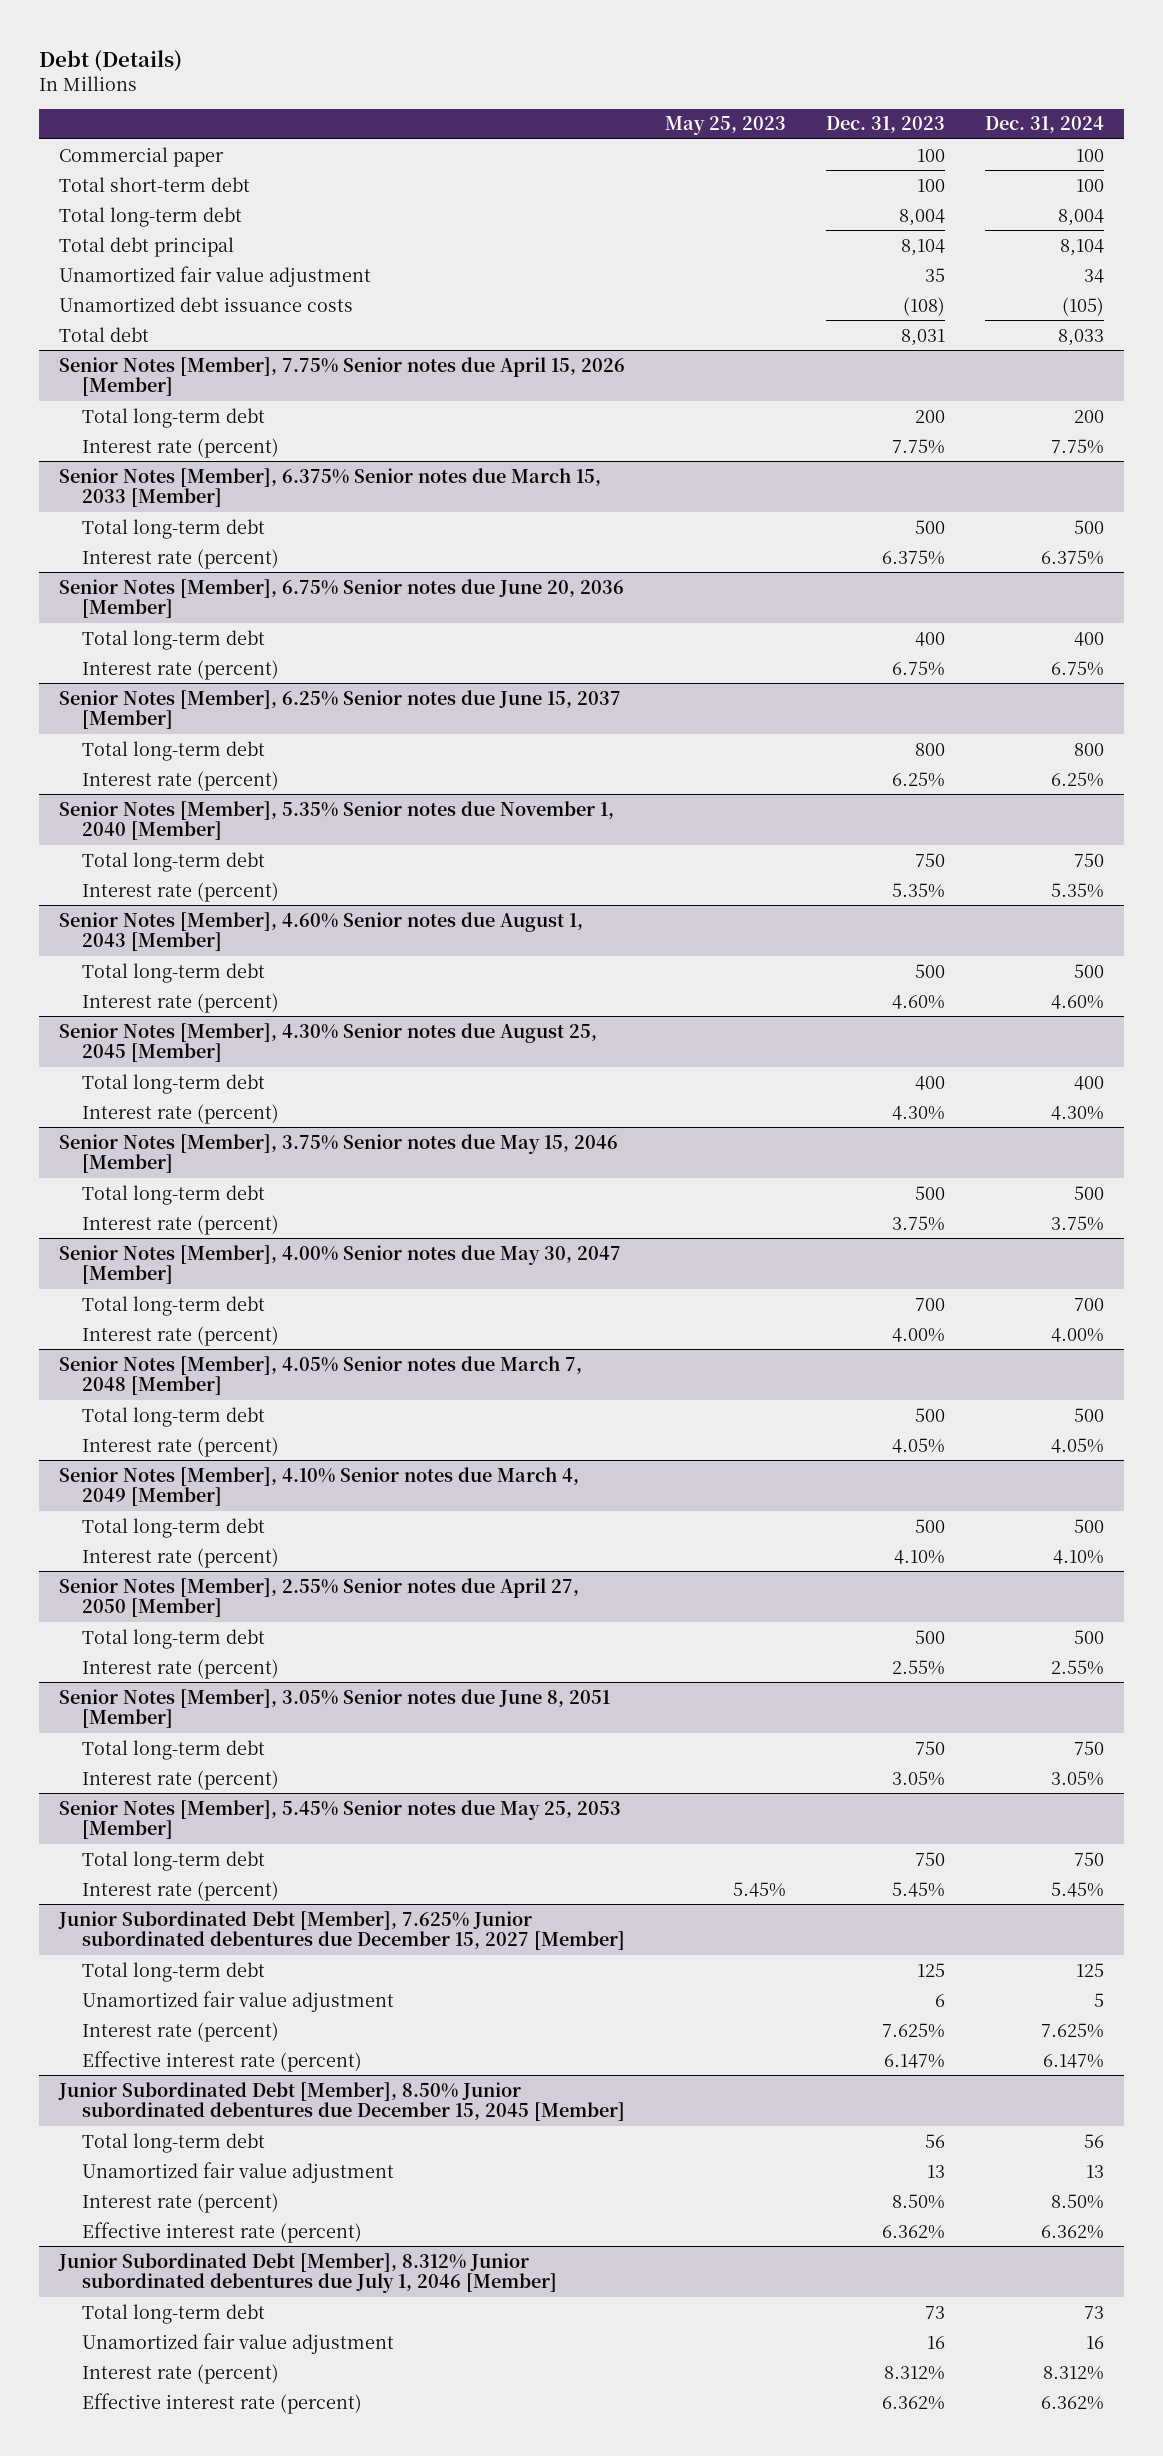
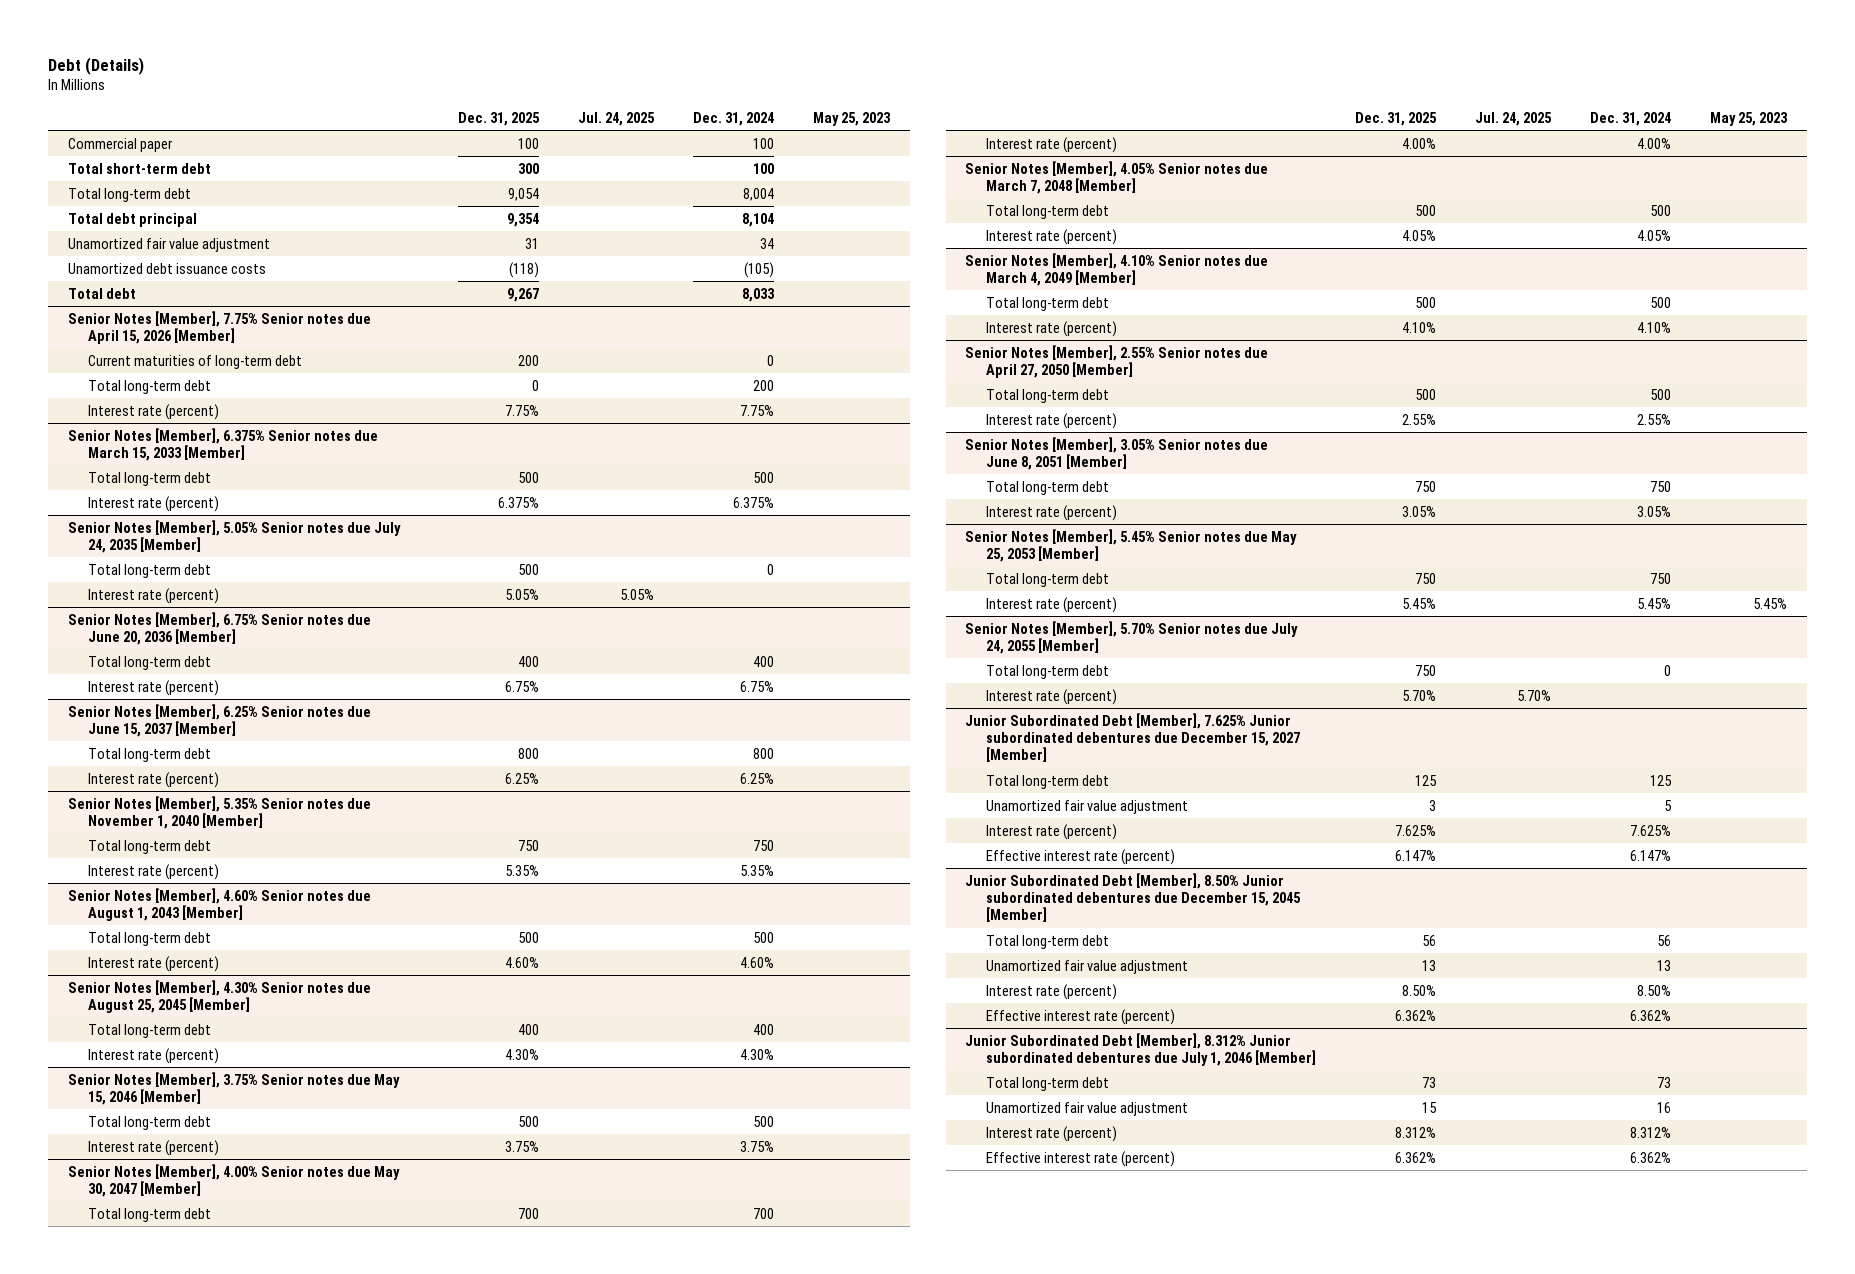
[826,116,946,134] Dec. 31, 2023 -> none
none -> [457,111,540,126] Dec. 31, 2025
none -> [577,111,655,126] Jul. 24, 2025
none -> [88,354,303,369] Current maturities of long-term debt
none -> [68,519,402,553] Senior Notes [Member], 5.05% Senior notes due July 24, 2035 [Member]
none -> [88,563,212,578] Total long-term debt
none -> [88,587,220,604] Interest rate (percent)
none -> [965,620,1299,654] Senior Notes [Member], 5.70% Senior notes due July 24, 2055 [Member]
none -> [985,664,1109,679] Total long-term debt
none -> [985,688,1117,705] Interest rate (percent)

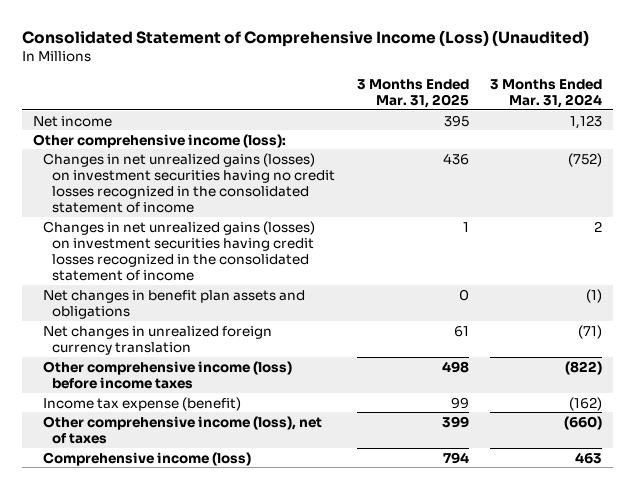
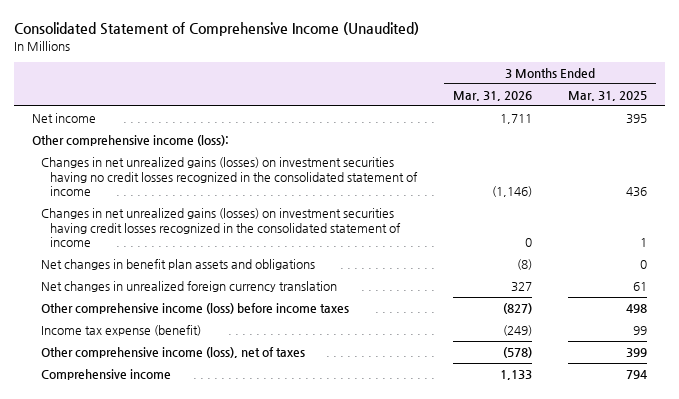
[22,30,590,48] Consolidated Statement of Comprehensive Income (Loss) (Unaudited) -> [14,22,420,37] Consolidated Statement of Comprehensive Income (Unaudited)
[490,78,603,109] 3 Months Ended Mar. 31, 2024 -> none
none -> [453,91,533,102] Mar. 31, 2026
[42,451,251,466] Comprehensive income (loss) -> [41,369,172,381] Comprehensive income

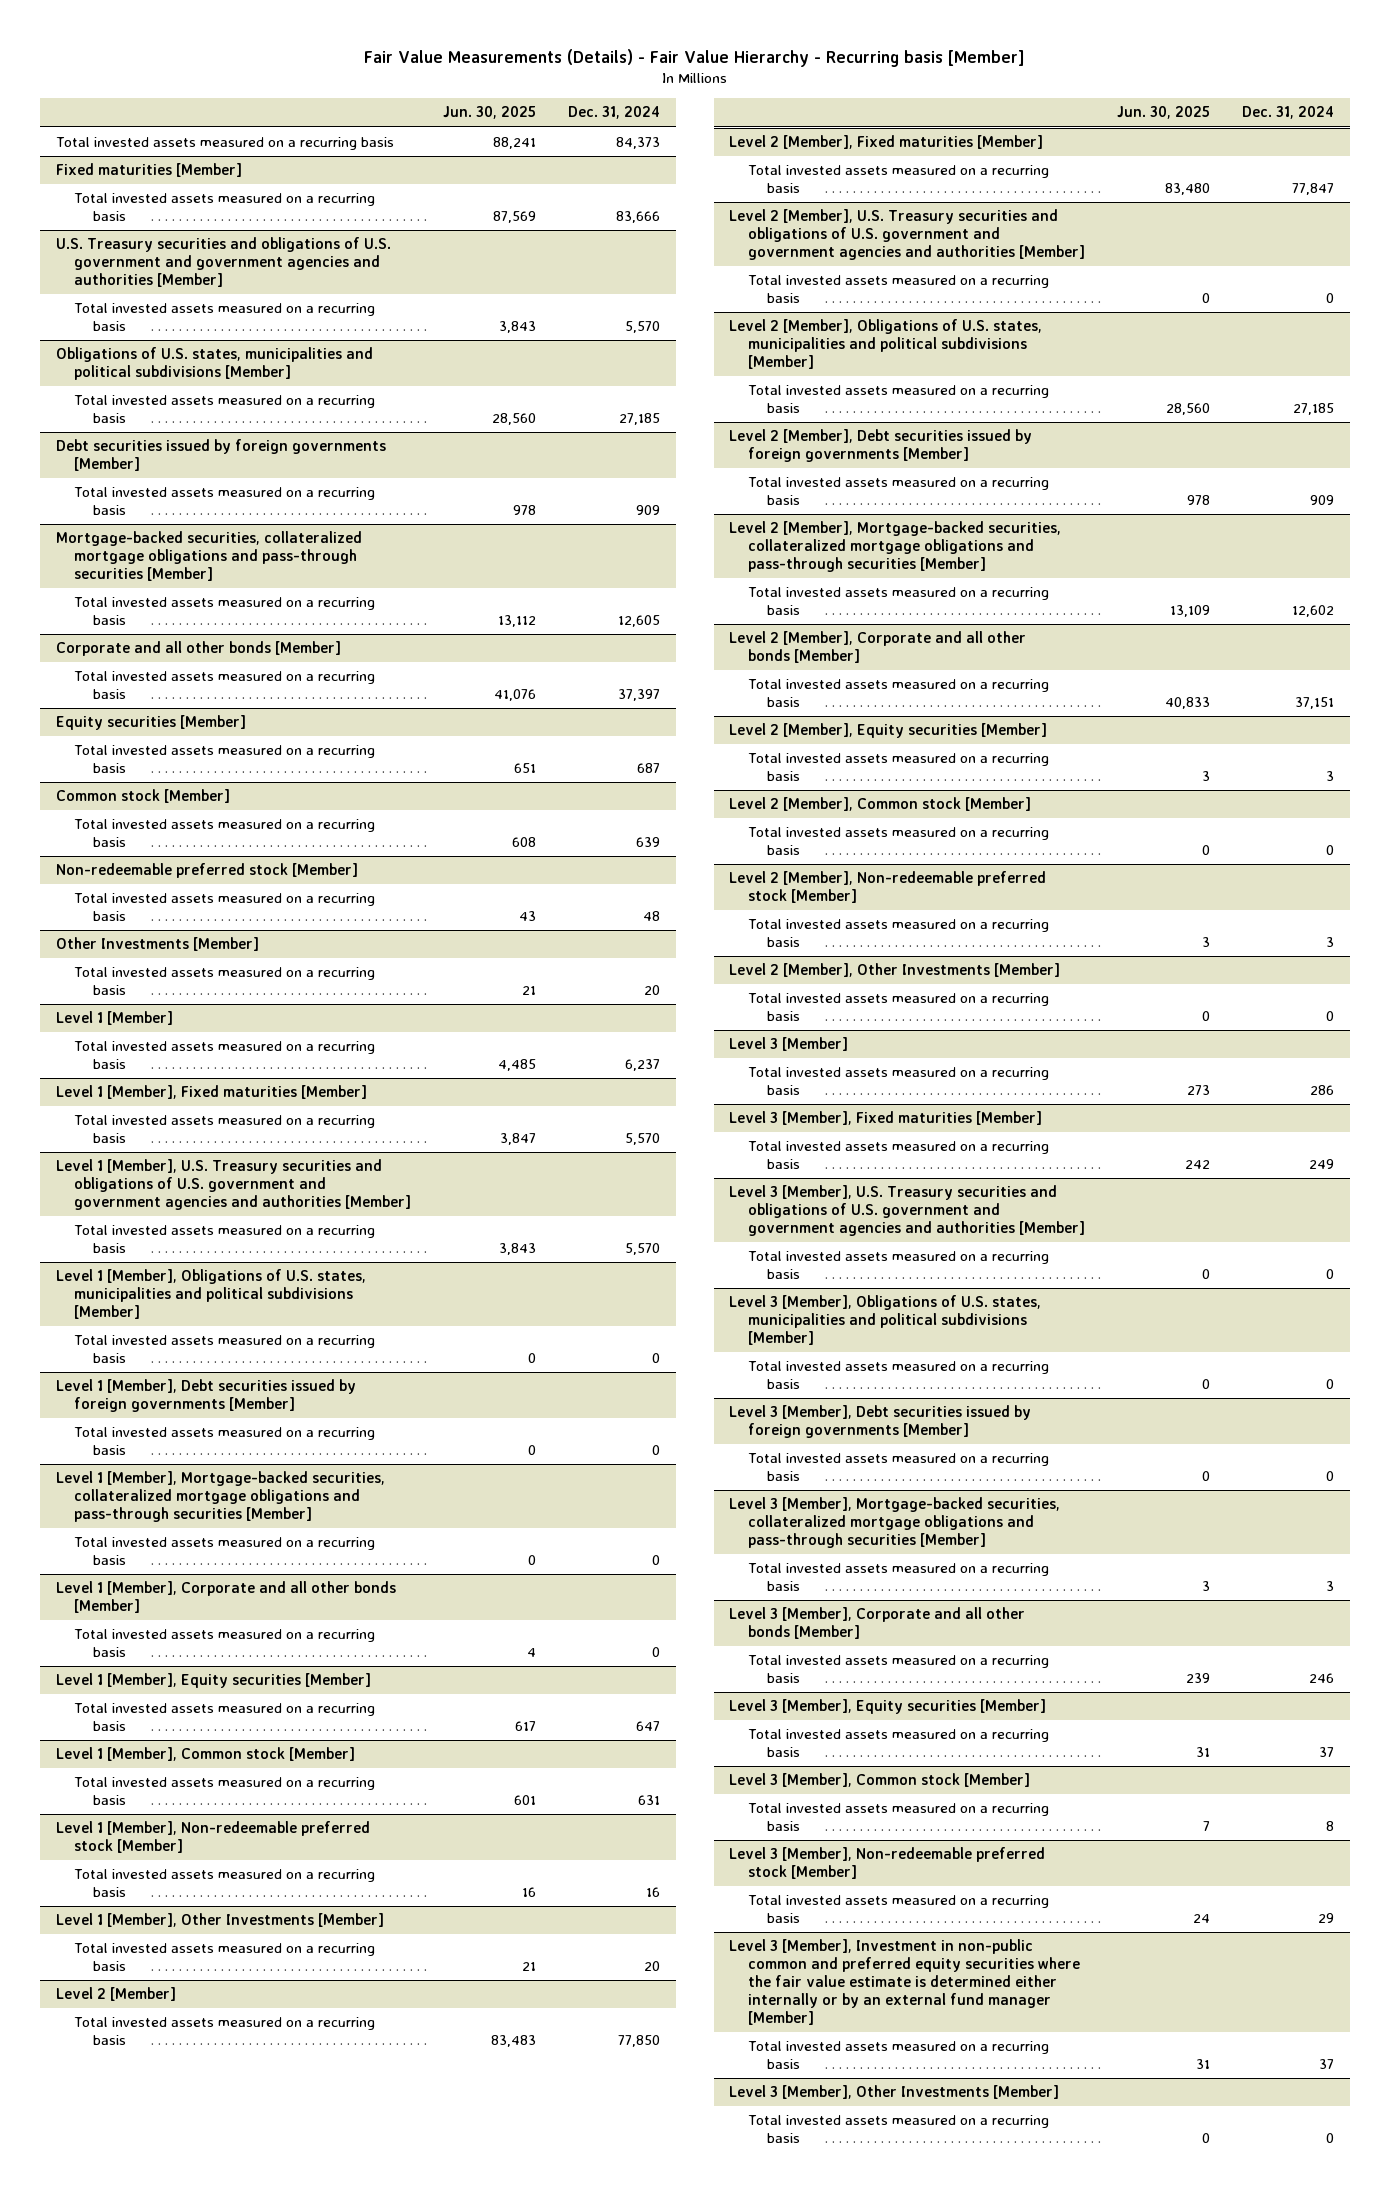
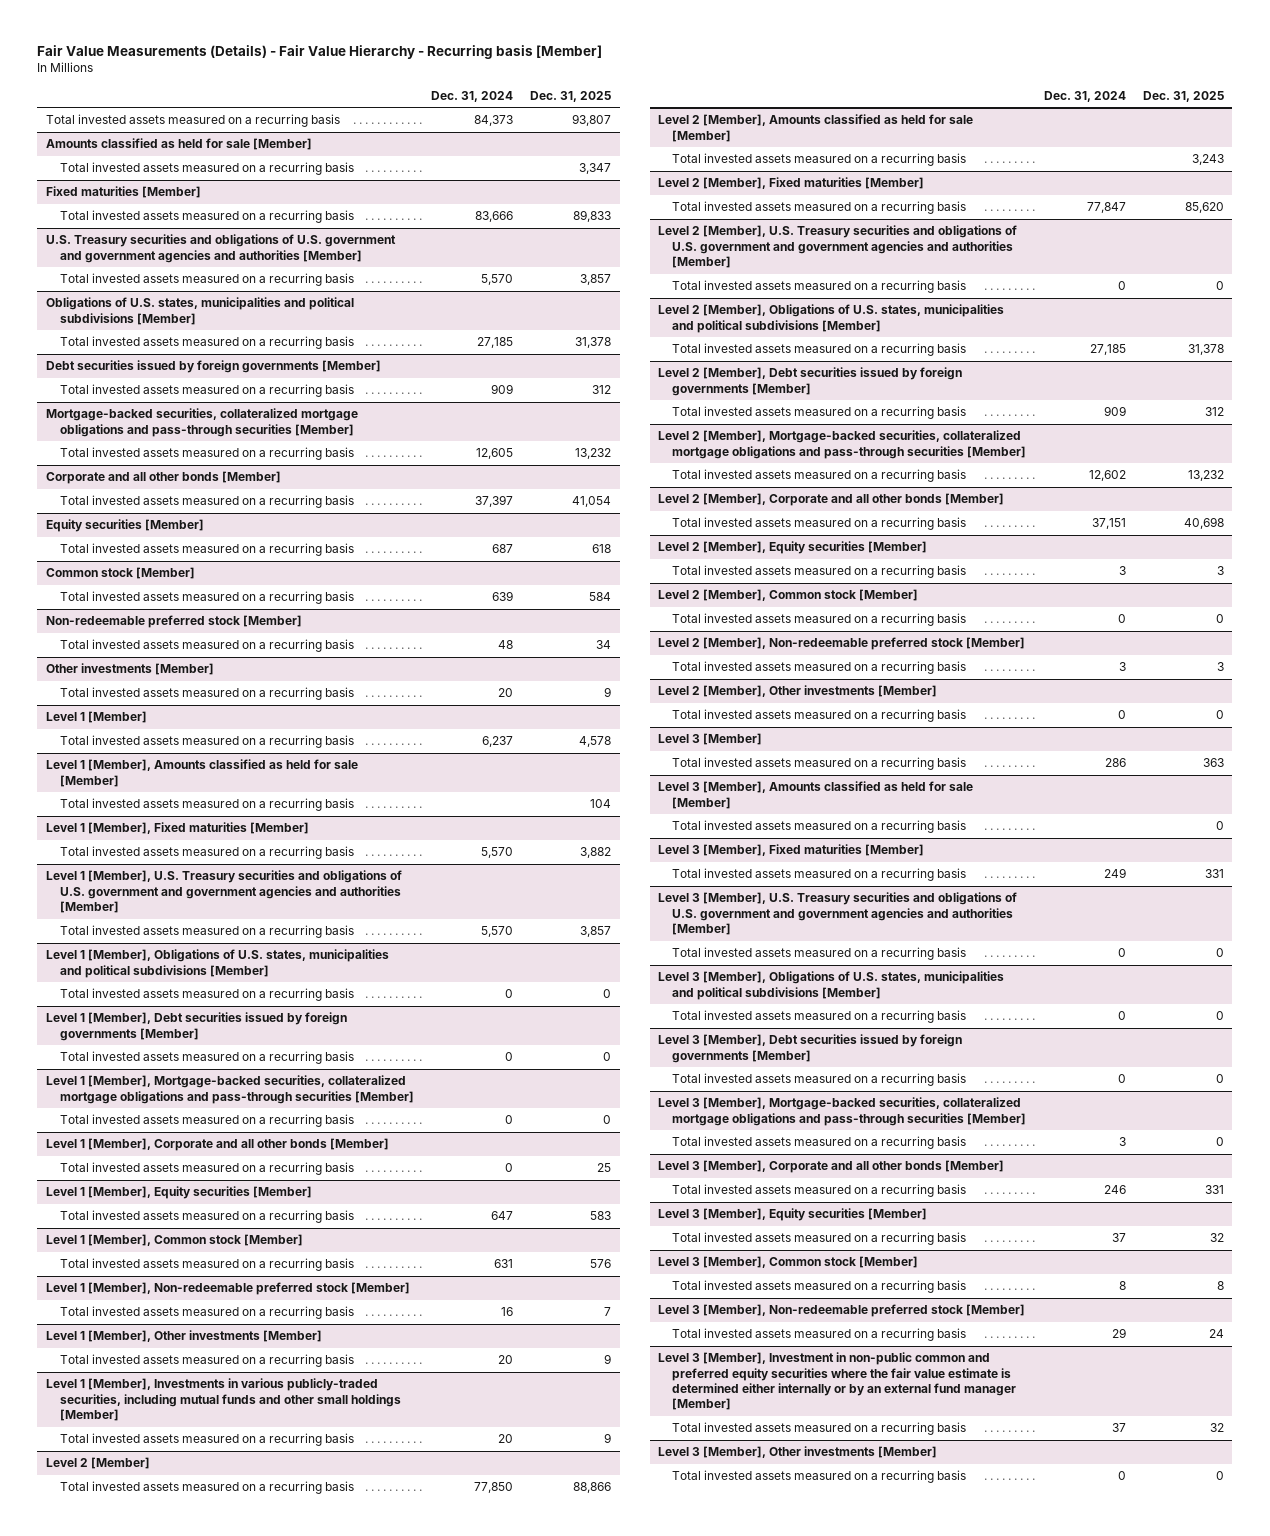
[443,106,537,120] Jun. 30, 2025 -> none
none -> [530,90,612,102] Dec. 31, 2025
none -> [45,138,312,151] Amounts classified as held for sale [Member]
none -> [59,162,354,176] Total invested assets measured on a recurring basis
[55,937,259,952] Other Investments [Member] -> [45,663,214,676] Other investments [Member]
none -> [45,759,358,787] Level 1 [Member], Amounts classified as held for sale [Member]
none -> [59,798,354,812] Total invested assets measured on a recurring basis
[55,1913,384,1928] Level 1 [Member], Other Investments [Member] -> [45,1330,322,1343] Level 1 [Member], Other investments [Member]
none -> [45,1378,401,1421] Level 1 [Member], Investments in various publicly-traded securities, including mutual funds and other small holdings [Member]
none -> [59,1433,354,1447] Total invested assets measured on a recurring basis
none -> [658,114,974,142] Level 2 [Member], Amounts classified as held for sale [Member]
none -> [672,153,967,167] Total invested assets measured on a recurring basis
[729,963,1061,978] Level 2 [Member], Other Investments [Member] -> [658,685,938,698] Level 2 [Member], Other investments [Member]
none -> [658,781,974,809] Level 3 [Member], Amounts classified as held for sale [Member]
none -> [672,820,967,834] Total invested assets measured on a recurring basis
[729,2085,1060,2100] Level 3 [Member], Other Investments [Member] -> [658,1446,938,1459] Level 3 [Member], Other investments [Member]

